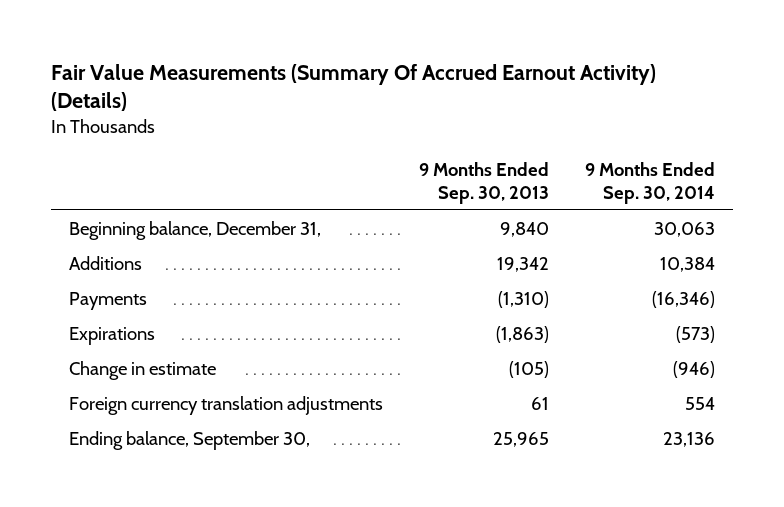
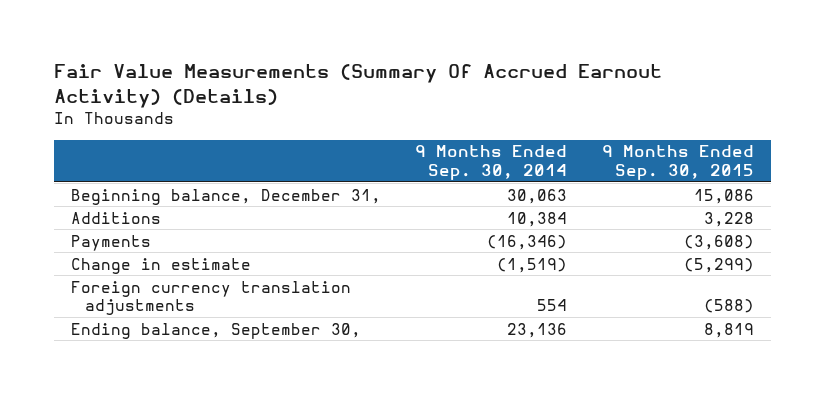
[419,161,550,204] 9 Months Ended Sep. 30, 2013 -> none
none -> [601,145,754,181] 9 Months Ended Sep. 30, 2015
[68,326,155,345] Expirations -> none
[673,360,716,378] (946) -> [497,257,568,273] (1,519)

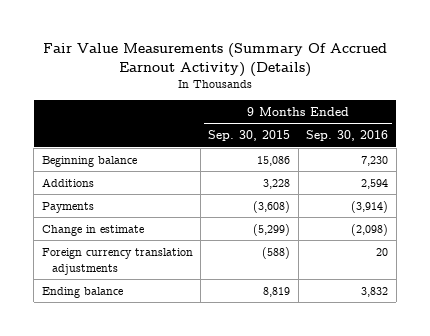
[415,145,568,181] 9 Months Ended Sep. 30, 2014 -> none
none -> [306,130,389,142] Sep. 30, 2016
[71,188,382,205] Beginning balance, December 31, -> [41,155,137,167] Beginning balance
[71,322,362,339] Ending balance, September 30, -> [41,286,123,298] Ending balance

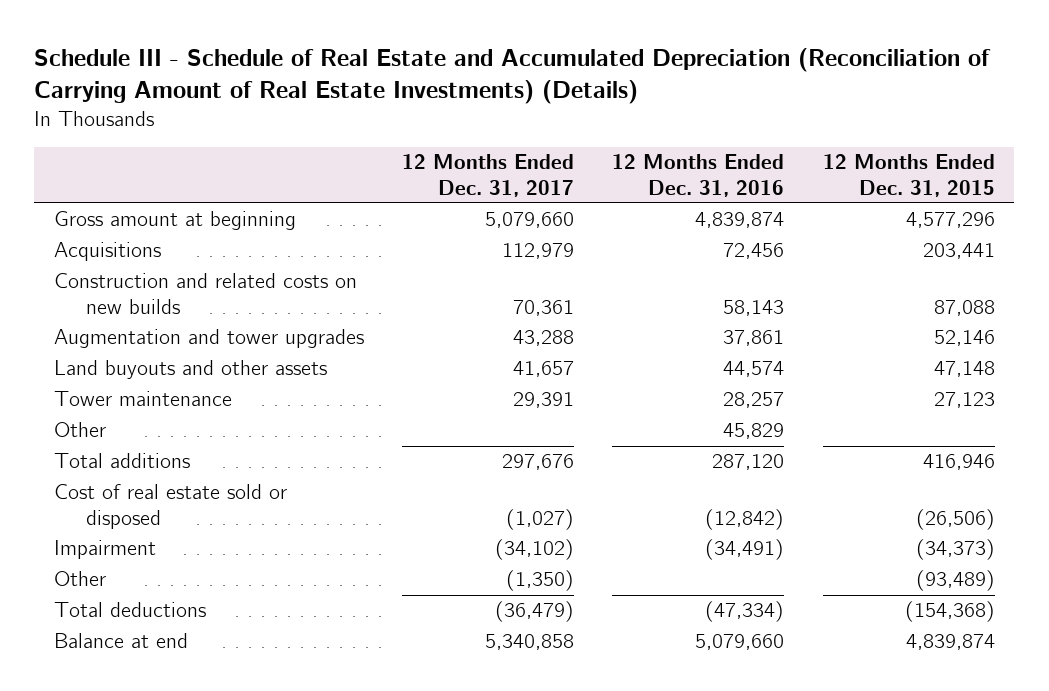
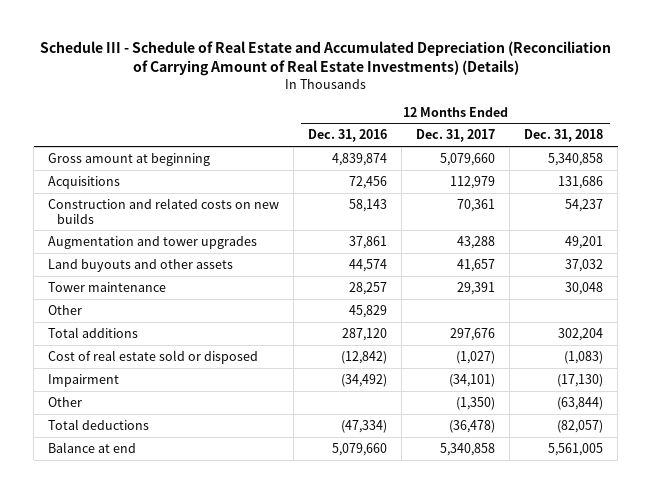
[822,154,995,197] 12 Months Ended Dec. 31, 2015 -> none
none -> [524,129,604,143] Dec. 31, 2018
[495,539,575,561] (34,102) -> [449,373,496,387] (34,101)
[705,539,785,561] (34,491) -> [341,373,388,387] (34,492)
[495,601,575,623] (36,479) -> [449,419,496,433] (36,478)

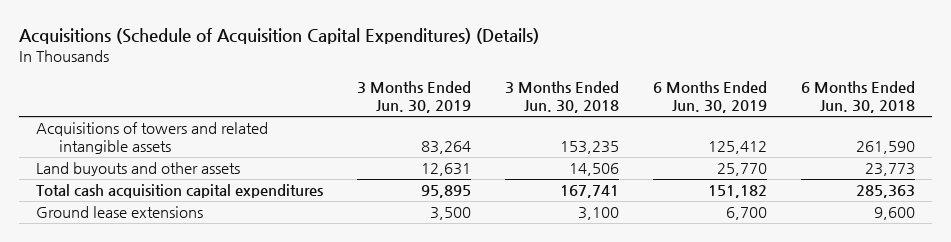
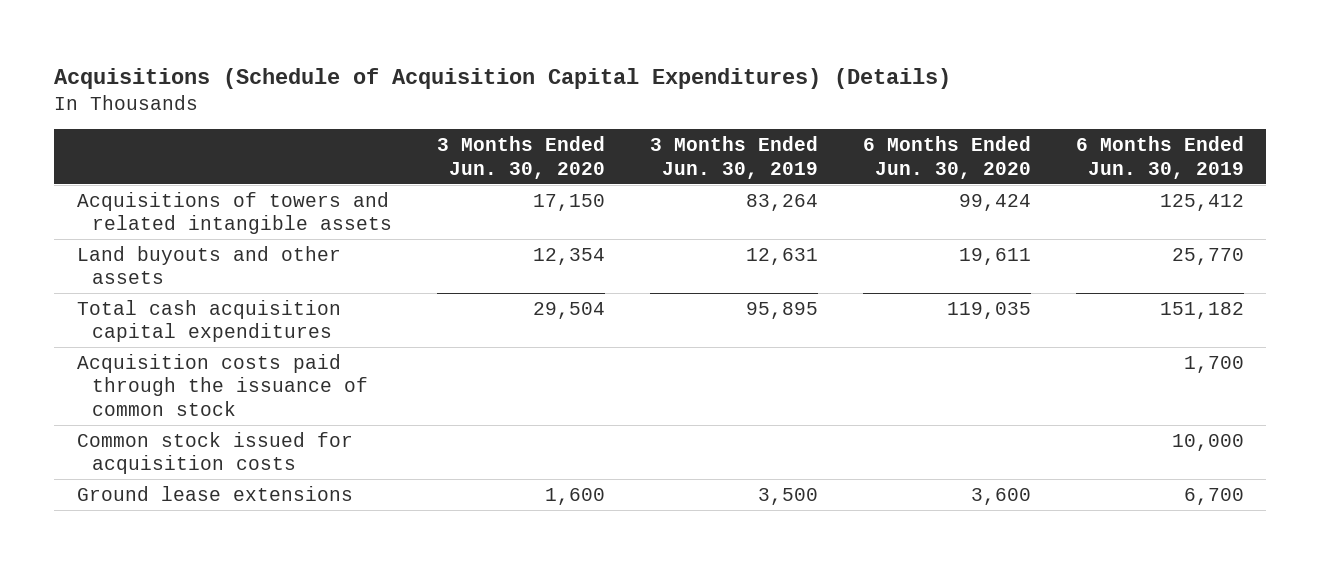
[504,81,619,114] 3 Months Ended Jun. 30, 2018 -> none
[800,81,915,114] 6 Months Ended Jun. 30, 2018 -> none
none -> [436,136,605,179] 3 Months Ended Jun. 30, 2020
none -> [862,136,1031,179] 6 Months Ended Jun. 30, 2020
none -> [76,353,368,416] Acquisition costs paid through the issuance of common stock
none -> [76,431,353,475] Common stock issued for acquisition costs

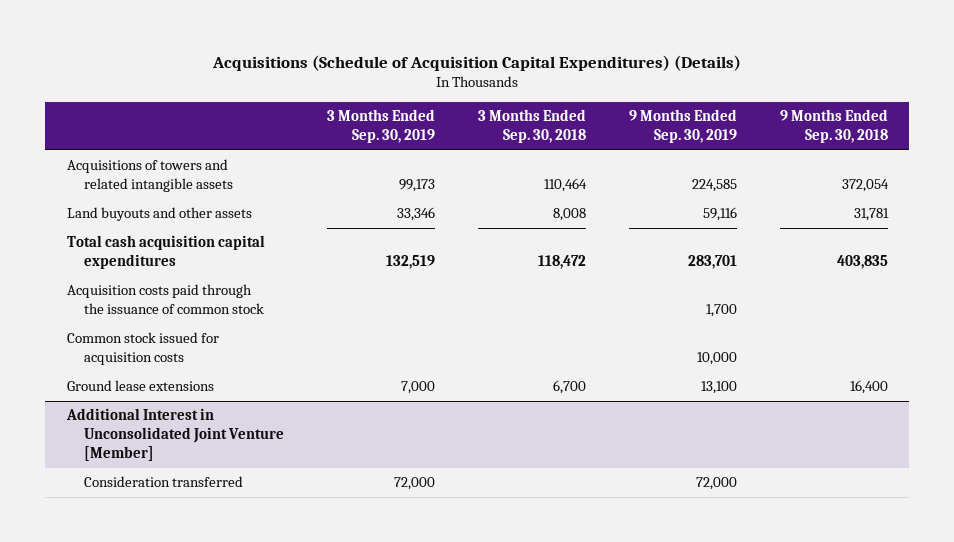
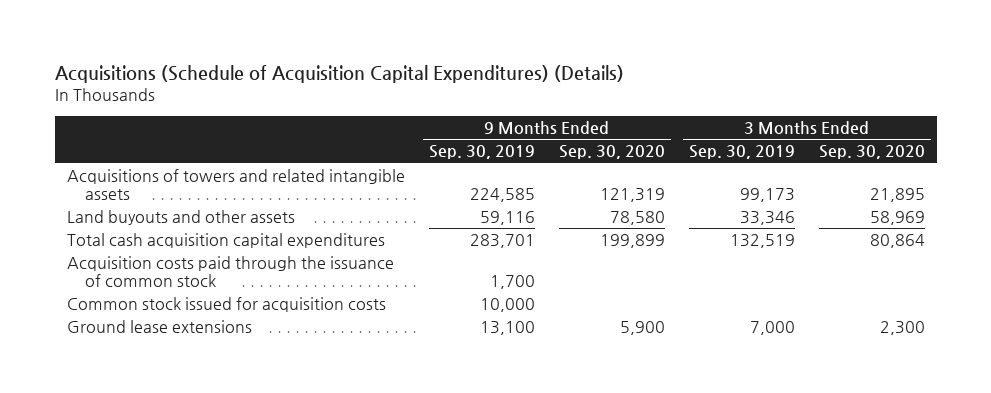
[477,109,586,143] 3 Months Ended Sep. 30, 2018 -> none
[779,109,888,143] 9 Months Ended Sep. 30, 2018 -> none
none -> [558,145,665,160] Sep. 30, 2020
none -> [818,145,925,160] Sep. 30, 2020
[65,408,284,462] Additional Interest in Unconsolidated Joint Venture [Member] -> none
[83,476,243,488] Consideration transferred -> none

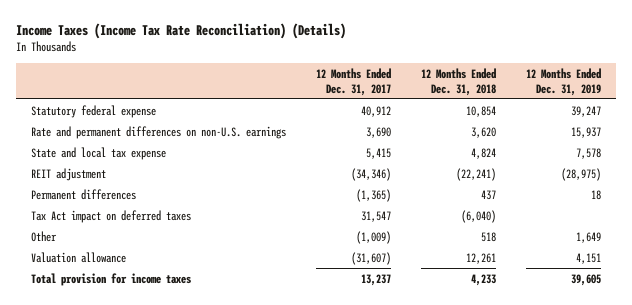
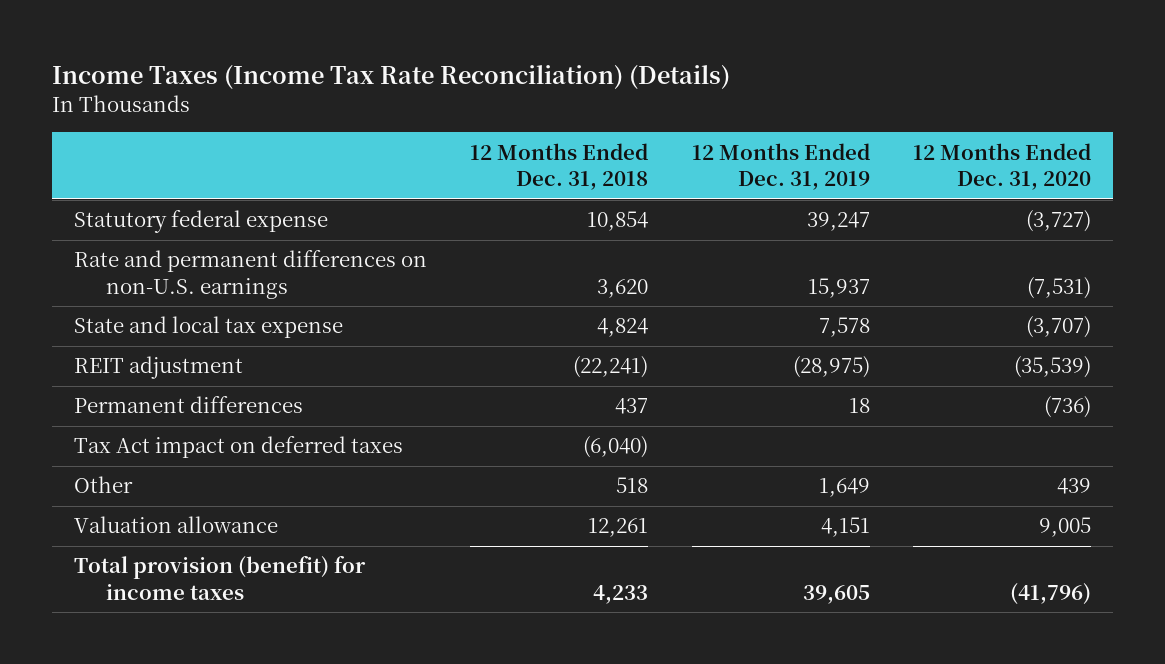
[316,68,392,96] 12 Months Ended Dec. 31, 2017 -> none
none -> [912,142,1091,191] 12 Months Ended Dec. 31, 2020
[31,272,192,286] Total provision for income taxes -> [74,556,367,600] Total provision (benefit) for income taxes

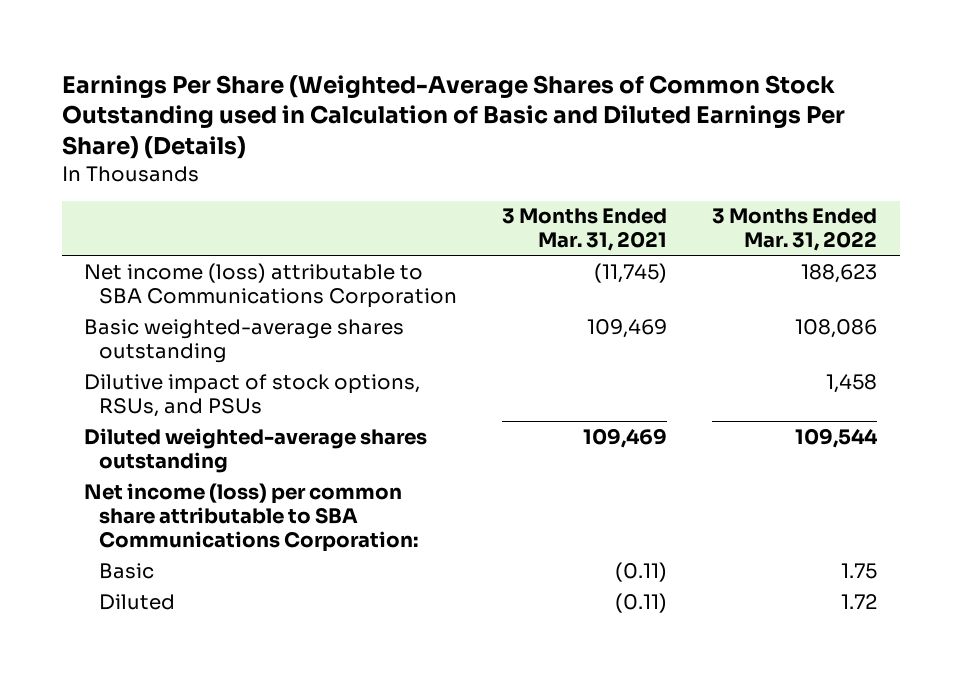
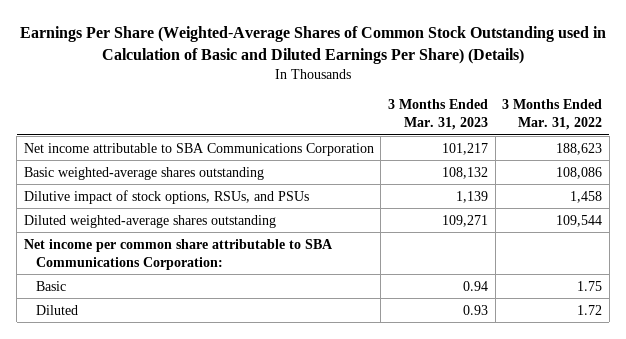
[502,208,668,252] 3 Months Ended Mar. 31, 2021 -> none
none -> [387,99,488,130] 3 Months Ended Mar. 31, 2023
[84,262,458,308] Net income (loss) attributable to SBA Communications Corporation -> [23,142,374,156] Net income attributable to SBA Communications Corporation
[84,482,419,552] Net income (loss) per common share attributable to SBA Communications Corporation: -> [23,238,333,270] Net income per common share attributable to SBA Communications Corporation:

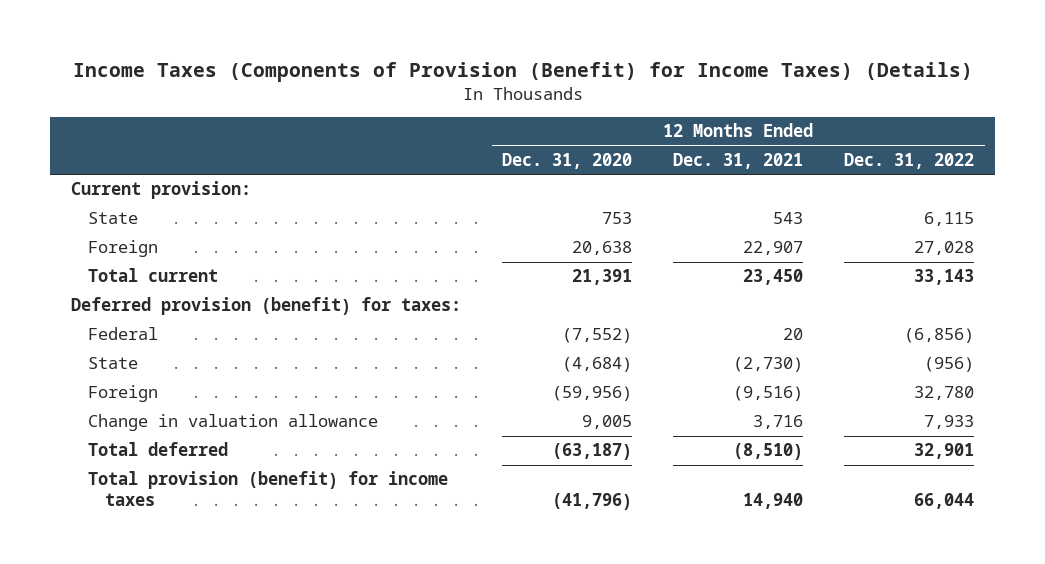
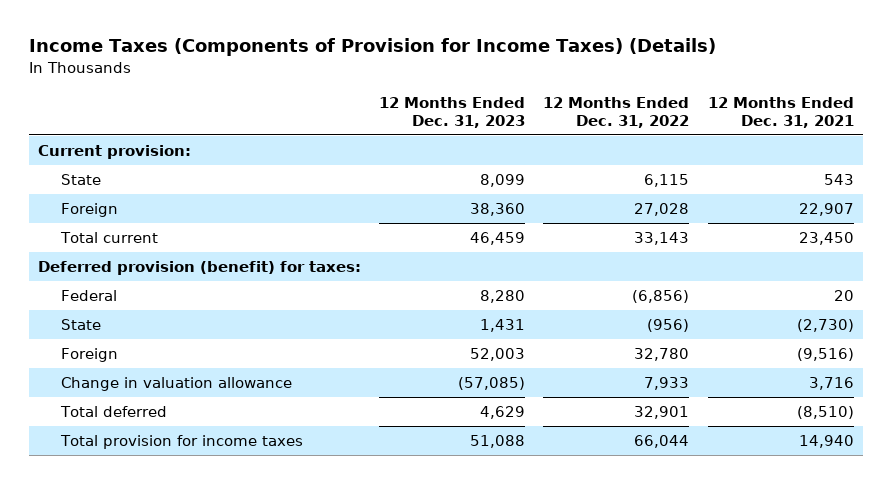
[72,61,973,82] Income Taxes (Components of Provision (Benefit) for Income Taxes) (Details) -> [28,38,716,57] Income Taxes (Components of Provision for Income Taxes) (Details)
[501,152,632,169] Dec. 31, 2020 -> none
none -> [379,96,526,129] 12 Months Ended Dec. 31, 2023
[87,471,448,506] Total provision (benefit) for income taxes -> [59,435,303,450] Total provision for income taxes

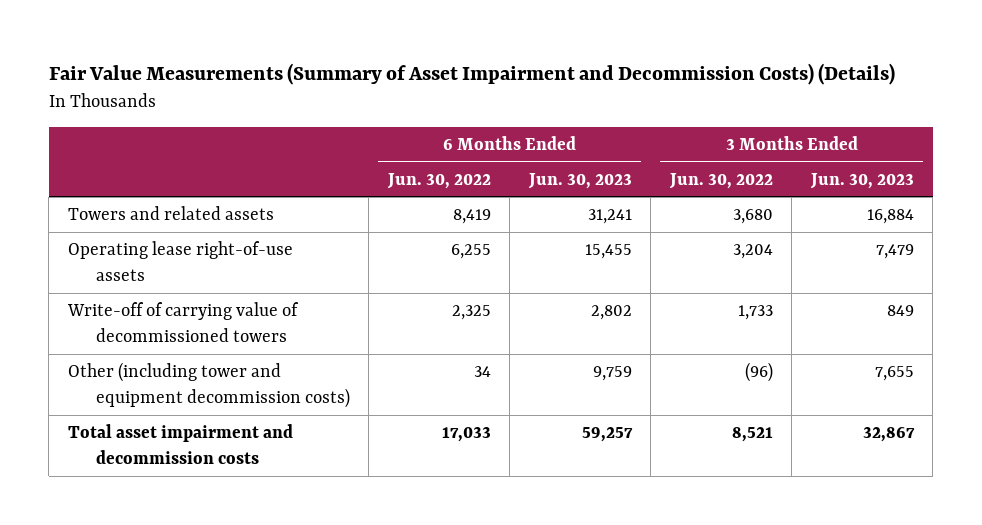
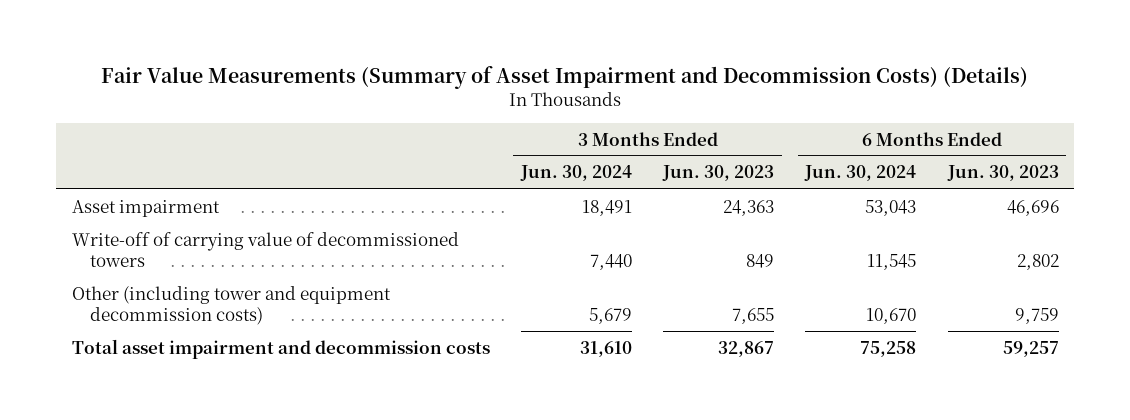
[386,172,491,189] Jun. 30, 2022 -> none
[668,172,773,189] Jun. 30, 2022 -> none
none -> [520,165,633,182] Jun. 30, 2024
none -> [804,165,917,182] Jun. 30, 2024
[67,206,274,221] Towers and related assets -> none
[67,241,293,281] Operating lease right-of-use assets -> none
none -> [71,199,220,217] Asset impairment

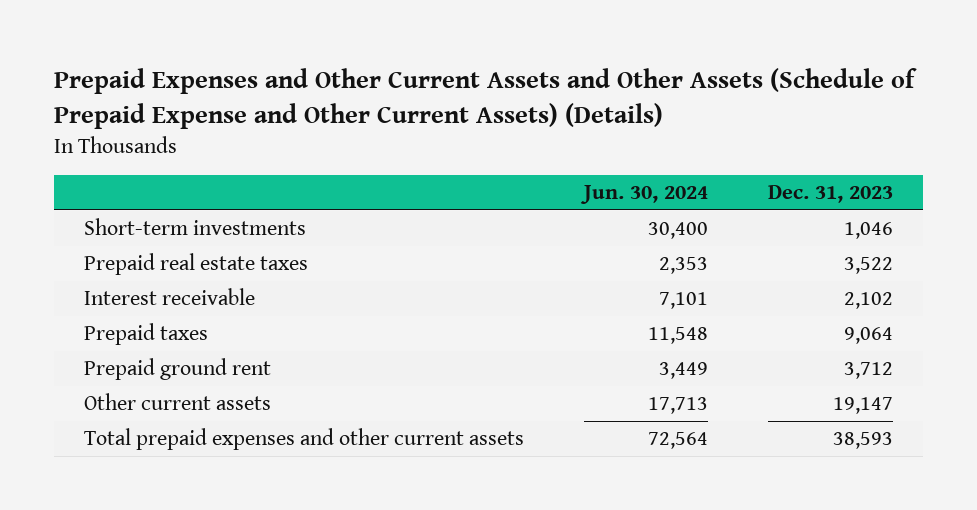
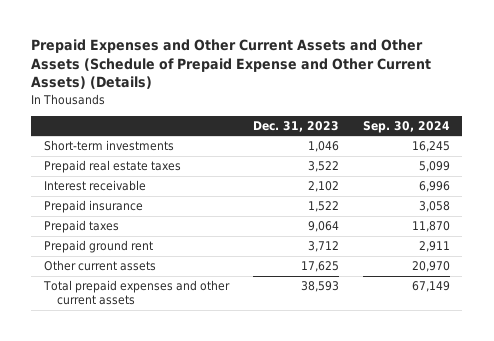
[580,185,709,205] Jun. 30, 2024 -> none
none -> [363,120,451,133] Sep. 30, 2024
none -> [43,200,143,214] Prepaid insurance
[832,397,893,415] 19,147 -> [300,261,339,273] 17,625

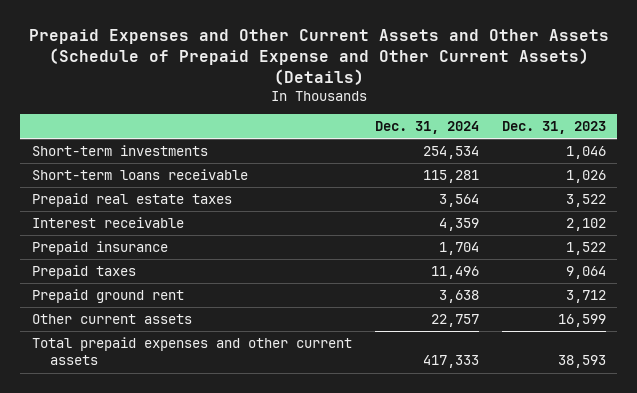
[363,120,451,133] Sep. 30, 2024 -> none
none -> [374,120,479,134] Dec. 31, 2024
none -> [31,169,248,181] Short-term loans receivable
[300,261,339,273] 17,625 -> [557,314,606,328] 16,599

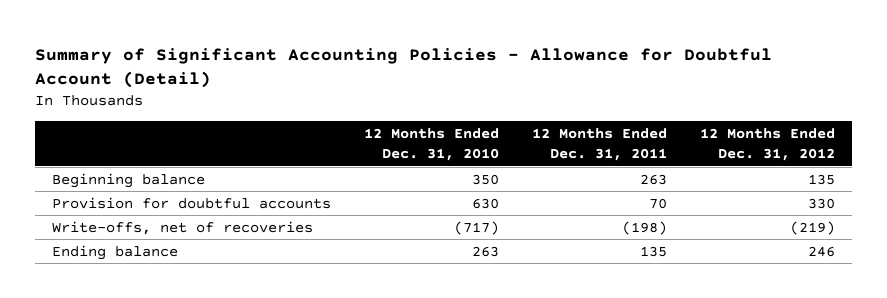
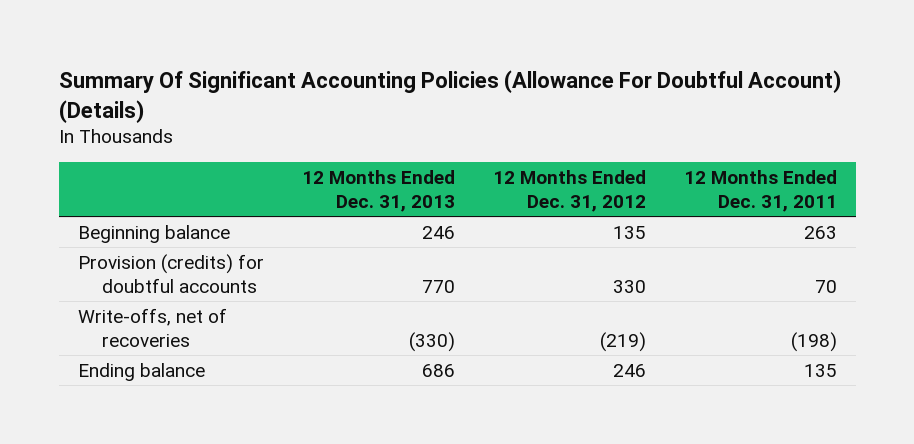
[35,47,773,89] Summary of Significant Accounting Policies - Allowance for Doubtful Account (Detail) -> [58,70,841,123] Summary Of Significant Accounting Policies (Allowance For Doubtful Account) (Details)
[363,127,499,162] 12 Months Ended Dec. 31, 2010 -> none
none -> [301,170,455,213] 12 Months Ended Dec. 31, 2013
[51,196,331,209] Provision for doubtful accounts -> [77,253,264,293] Provision (credits) for doubtful accounts

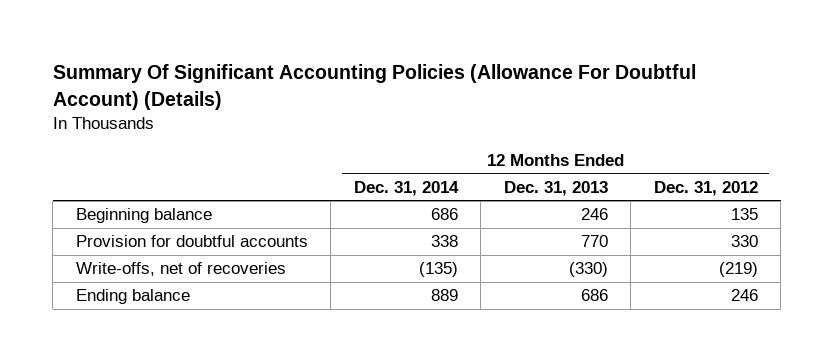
[683,170,837,213] 12 Months Ended Dec. 31, 2011 -> none
none -> [353,180,459,196] Dec. 31, 2014
[77,253,264,293] Provision (credits) for doubtful accounts -> [75,235,308,248] Provision for doubtful accounts

